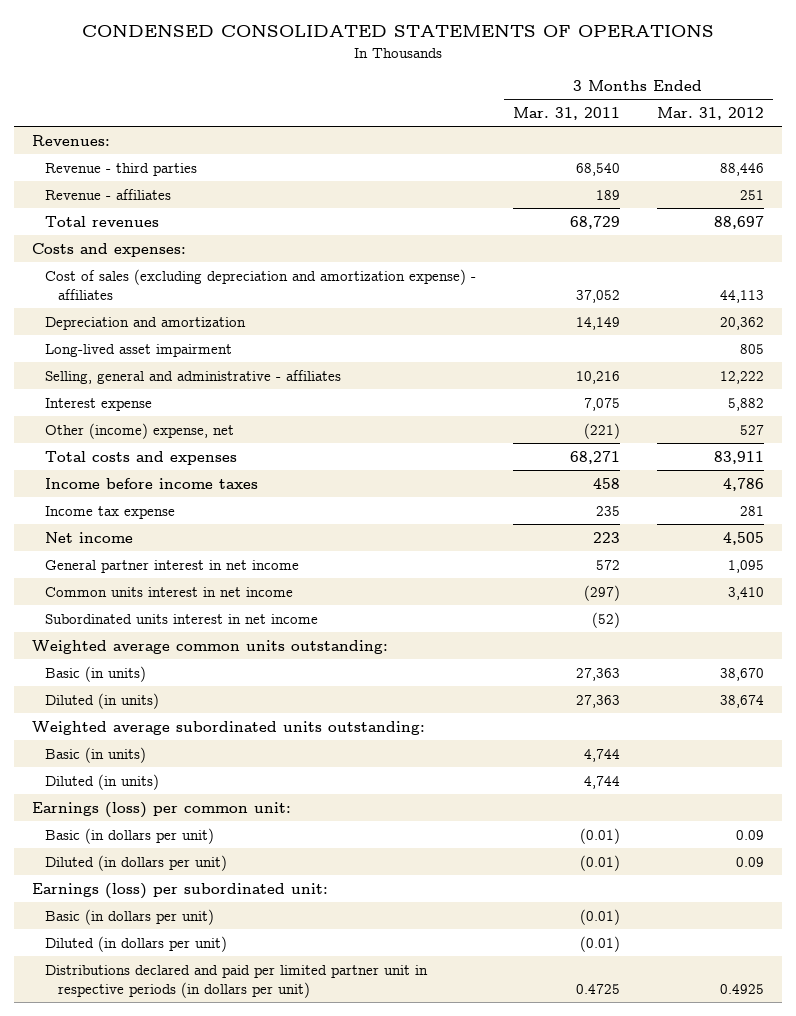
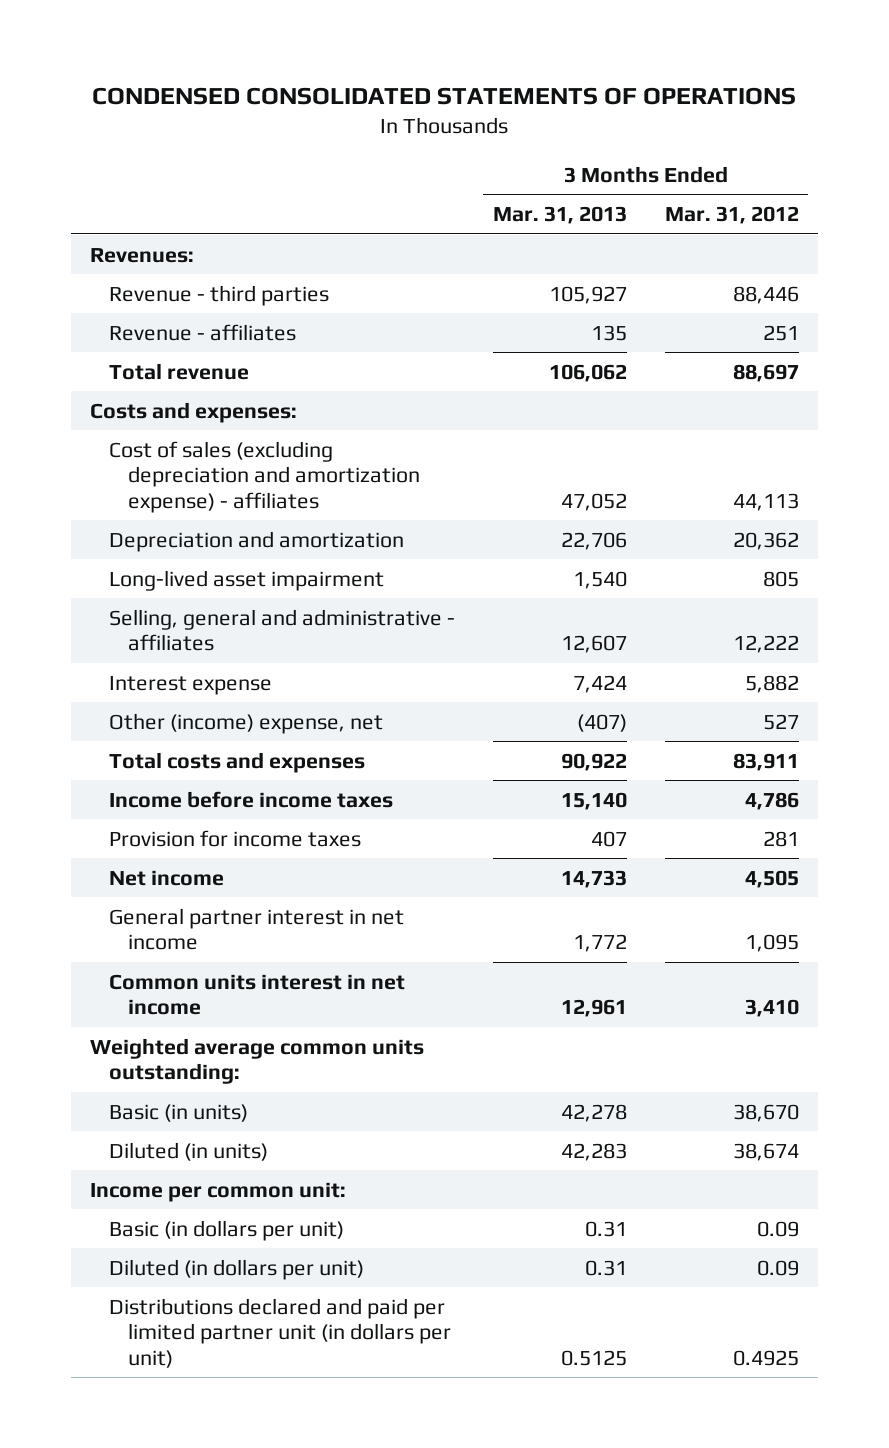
[512,107,620,121] Mar. 31, 2011 -> none
none -> [492,206,627,225] Mar. 31, 2013
[44,215,159,227] Total revenues -> [108,362,249,380] Total revenue
[44,505,175,519] Income tax expense -> [108,829,361,847] Provision for income taxes
[44,613,318,624] Subordinated units interest in net income -> none
[32,720,426,735] Weighted average subordinated units outstanding: -> none
[44,746,146,763] Basic (in units) -> none
[44,773,159,790] Diluted (in units) -> none
[32,801,292,818] Earnings (loss) per common unit: -> [90,1181,347,1202] Income per common unit:
[32,882,329,899] Earnings (loss) per subordinated unit: -> none
[44,908,214,925] Basic (in dollars per unit) -> none
[44,935,227,952] Diluted (in dollars per unit) -> none
[44,964,428,998] Distributions declared and paid per limited partner unit in respective periods (in dollars per unit) -> [108,1297,451,1368] Distributions declared and paid per limited partner unit (in dollars per unit)

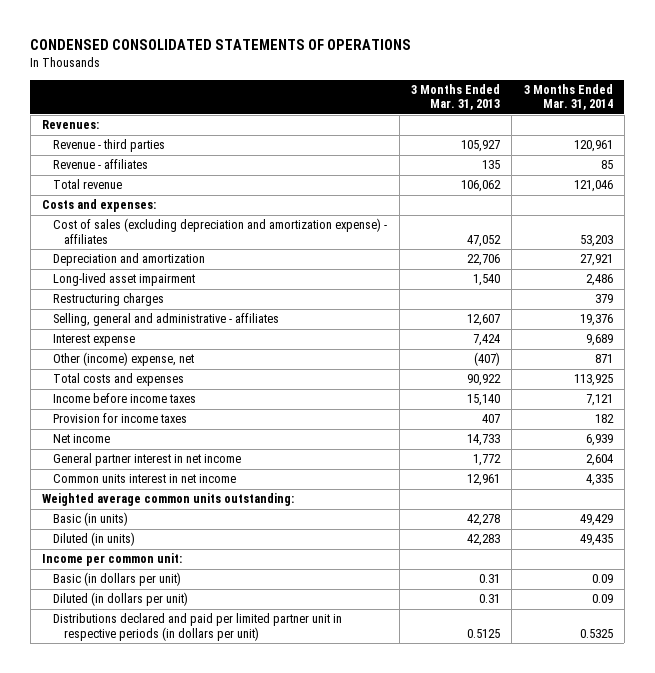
[664,206,799,225] Mar. 31, 2012 -> none
none -> [523,83,613,111] 3 Months Ended Mar. 31, 2014
none -> [53,293,165,307] Restructuring charges
[108,1297,451,1368] Distributions declared and paid per limited partner unit (in dollars per unit) -> [53,613,343,641] Distributions declared and paid per limited partner unit in respective periods (in dollars per unit)

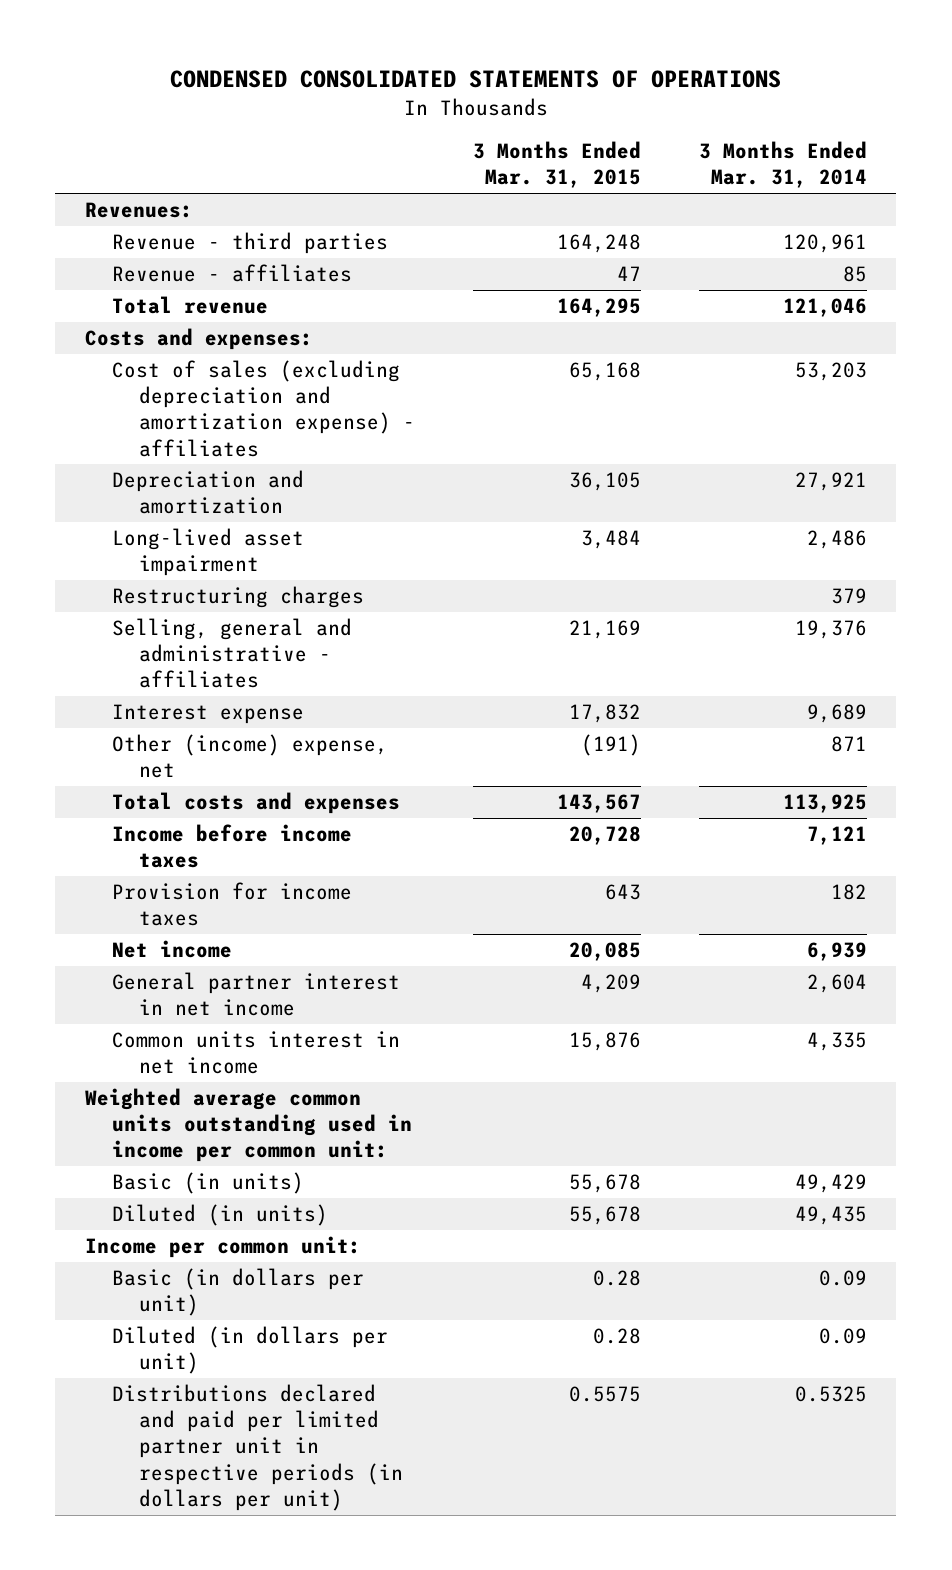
[410,83,500,111] 3 Months Ended Mar. 31, 2013 -> none
none -> [473,141,642,189] 3 Months Ended Mar. 31, 2015
[41,493,294,507] Weighted average common units outstanding: -> [84,1087,412,1163] Weighted average common units outstanding used in income per common unit:

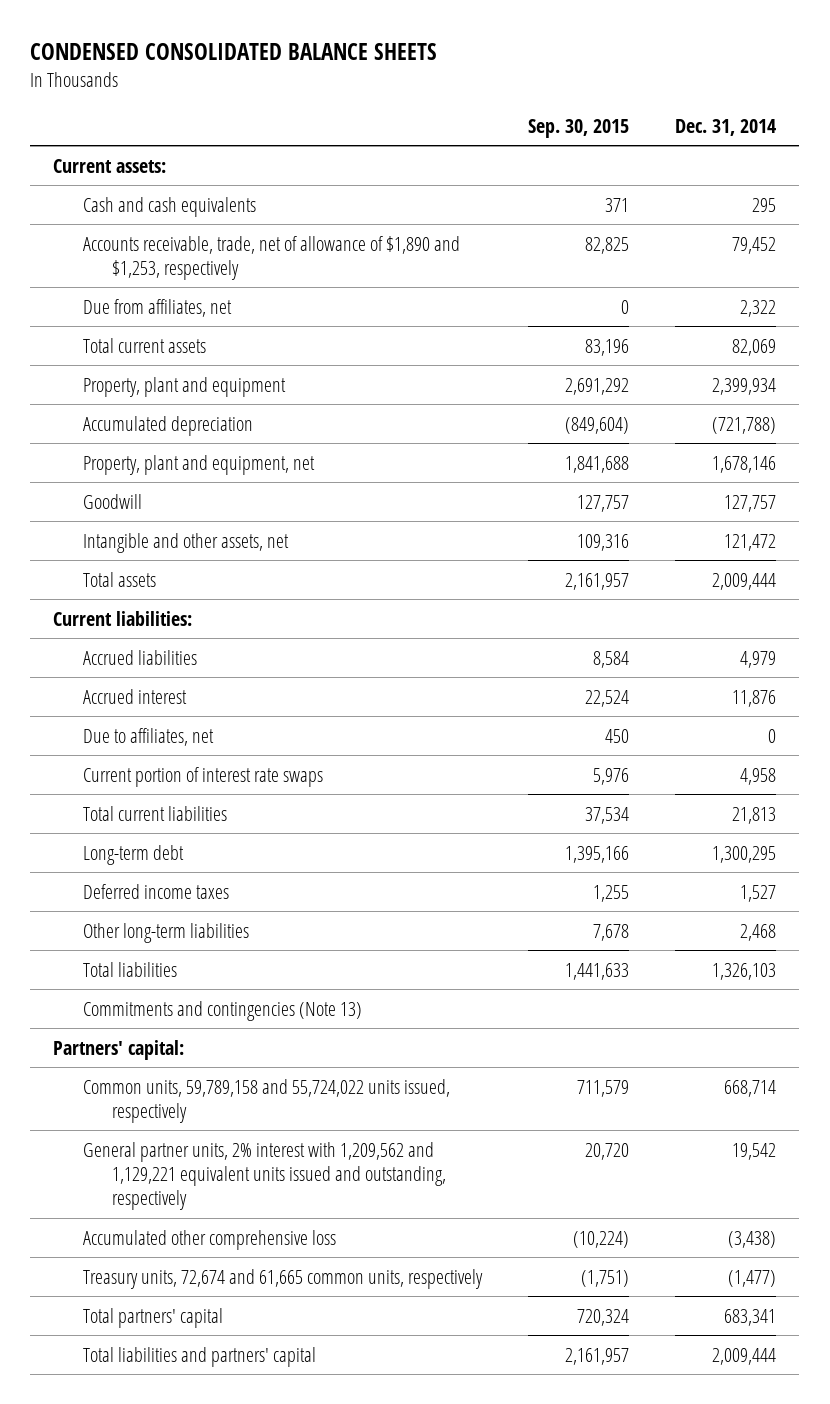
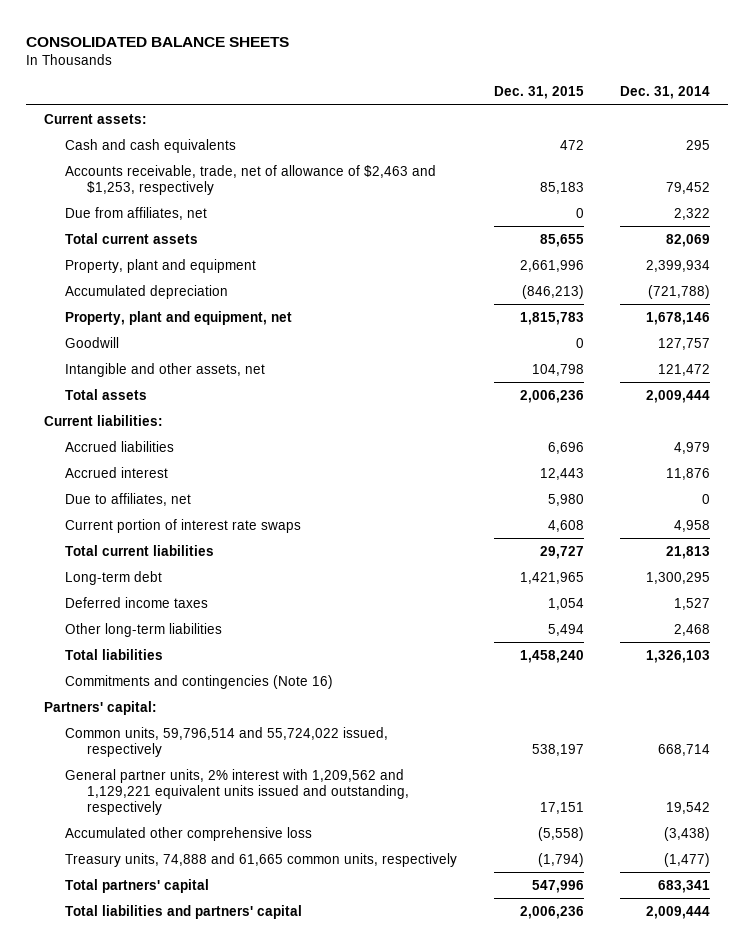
[30,43,438,61] CONDENSED CONSOLIDATED BALANCE SHEETS -> [25,36,289,47] CONSOLIDATED BALANCE SHEETS
[527,118,629,138] Sep. 30, 2015 -> none
none -> [493,86,584,100] Dec. 31, 2015
[82,235,460,280] Accounts receivable, trade, net of allowance of $1,890 and $1,253, respectively -> [65,164,437,195] Accounts receivable, trade, net of allowance of $2,463 and $1,253, respectively
[82,1000,362,1021] Commitments and contingencies (Note 13) -> [65,674,334,689] Commitments and contingencies (Note 16)
[82,1078,450,1123] Common units, 59,789,158 and 55,724,022 units issued, respectively -> [65,726,389,757] Common units, 59,796,514 and 55,724,022 issued, respectively
[82,1268,483,1289] Treasury units, 72,674 and 61,665 common units, respectively -> [65,852,458,867] Treasury units, 74,888 and 61,665 common units, respectively

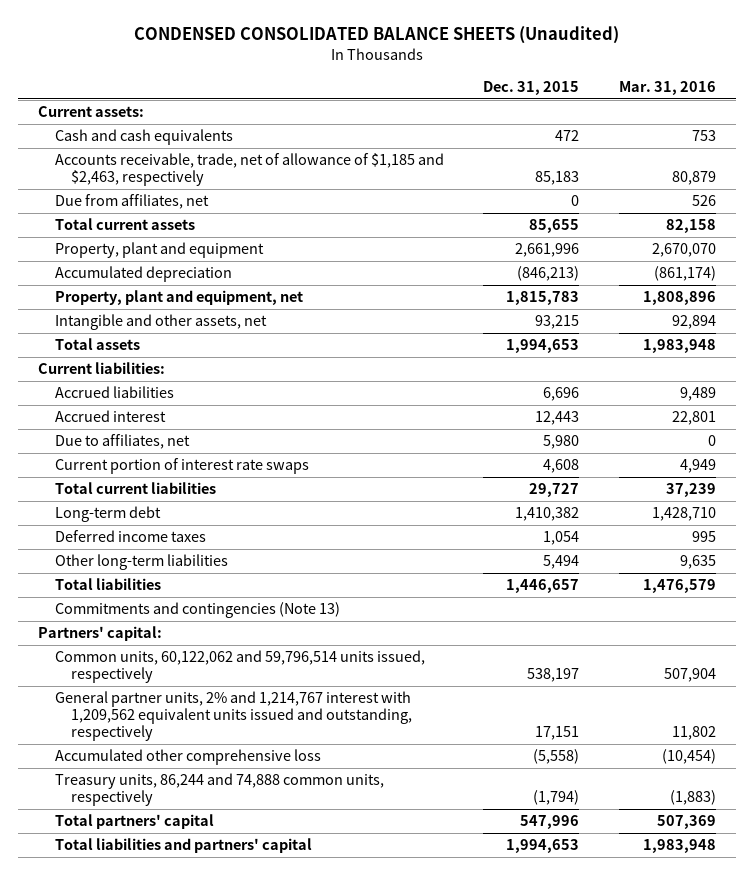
[25,36,289,47] CONSOLIDATED BALANCE SHEETS -> [133,26,619,45] CONDENSED CONSOLIDATED BALANCE SHEETS (Unaudited)
[619,86,710,100] Dec. 31, 2014 -> none
none -> [618,80,716,95] Mar. 31, 2016
[65,164,437,195] Accounts receivable, trade, net of allowance of $2,463 and $1,253, respectively -> [54,153,444,187] Accounts receivable, trade, net of allowance of $1,185 and $2,463, respectively
[65,336,120,348] Goodwill -> none
[531,363,584,376] 104,798 -> [535,315,580,330] 93,215
[519,389,584,403] 2,006,236 -> [506,339,580,354] 1,994,653
[519,571,584,584] 1,421,965 -> [515,507,580,522] 1,410,382
[519,649,584,663] 1,458,240 -> [506,579,580,594] 1,446,657
[65,674,334,689] Commitments and contingencies (Note 16) -> [54,602,340,619] Commitments and contingencies (Note 13)
[65,726,389,757] Common units, 59,796,514 and 55,724,022 issued, respectively -> [54,650,425,684] Common units, 60,122,062 and 59,796,514 units issued, respectively
[65,768,410,815] General partner units, 2% interest with 1,209,562 and 1,129,221 equivalent units issued and outstanding, respectively -> [54,691,413,742] General partner units, 2% and 1,214,767 interest with 1,209,562 equivalent units issued and outstanding, respectively
[65,852,458,867] Treasury units, 74,888 and 61,665 common units, respectively -> [54,773,384,807] Treasury units, 86,244 and 74,888 common units, respectively
[519,905,584,919] 2,006,236 -> [506,839,580,854] 1,994,653

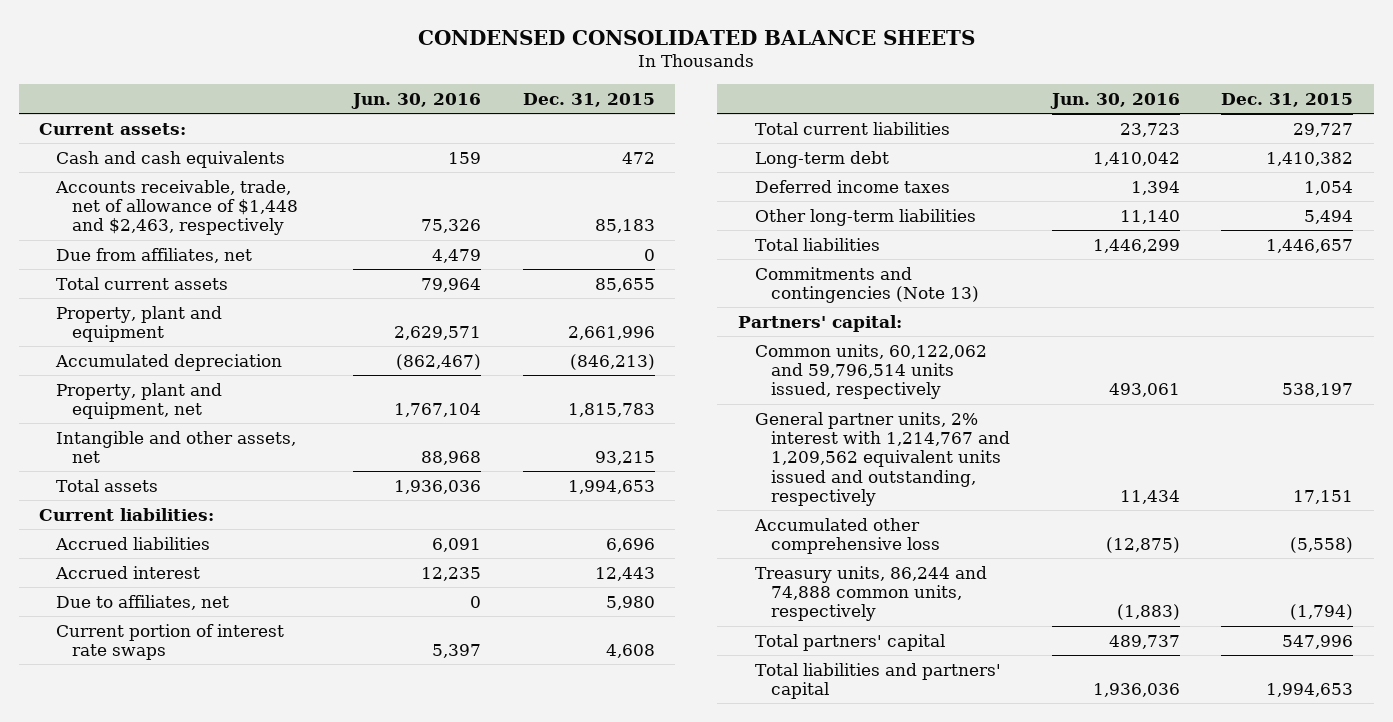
[133,26,619,45] CONDENSED CONSOLIDATED BALANCE SHEETS (Unaudited) -> [418,29,976,45] CONDENSED CONSOLIDATED BALANCE SHEETS
[618,80,716,95] Mar. 31, 2016 -> none
none -> [351,92,482,109] Jun. 30, 2016
[54,153,444,187] Accounts receivable, trade, net of allowance of $1,185 and $2,463, respectively -> [54,179,299,236] Accounts receivable, trade, net of allowance of $1,448 and $2,463, respectively
[54,691,413,742] General partner units, 2% and 1,214,767 interest with 1,209,562 equivalent units issued and outstanding, respectively -> [754,411,1011,507] General partner units, 2% interest with 1,214,767 and 1,209,562 equivalent units issued and outstanding, respectively

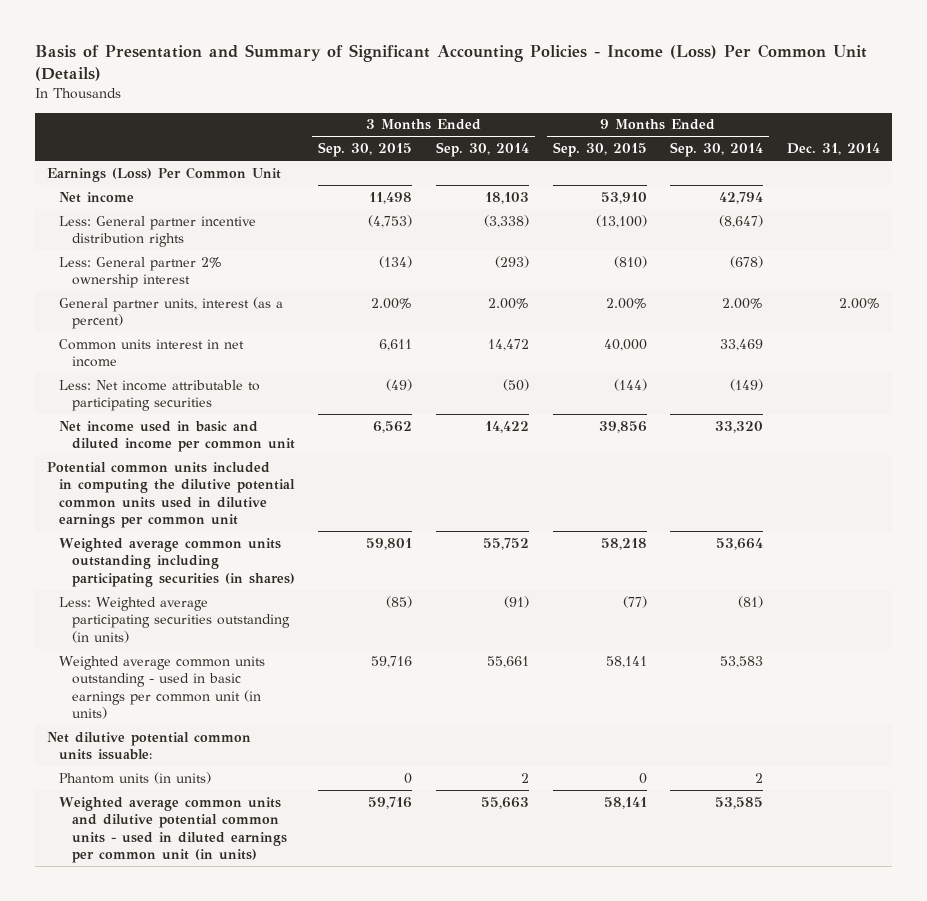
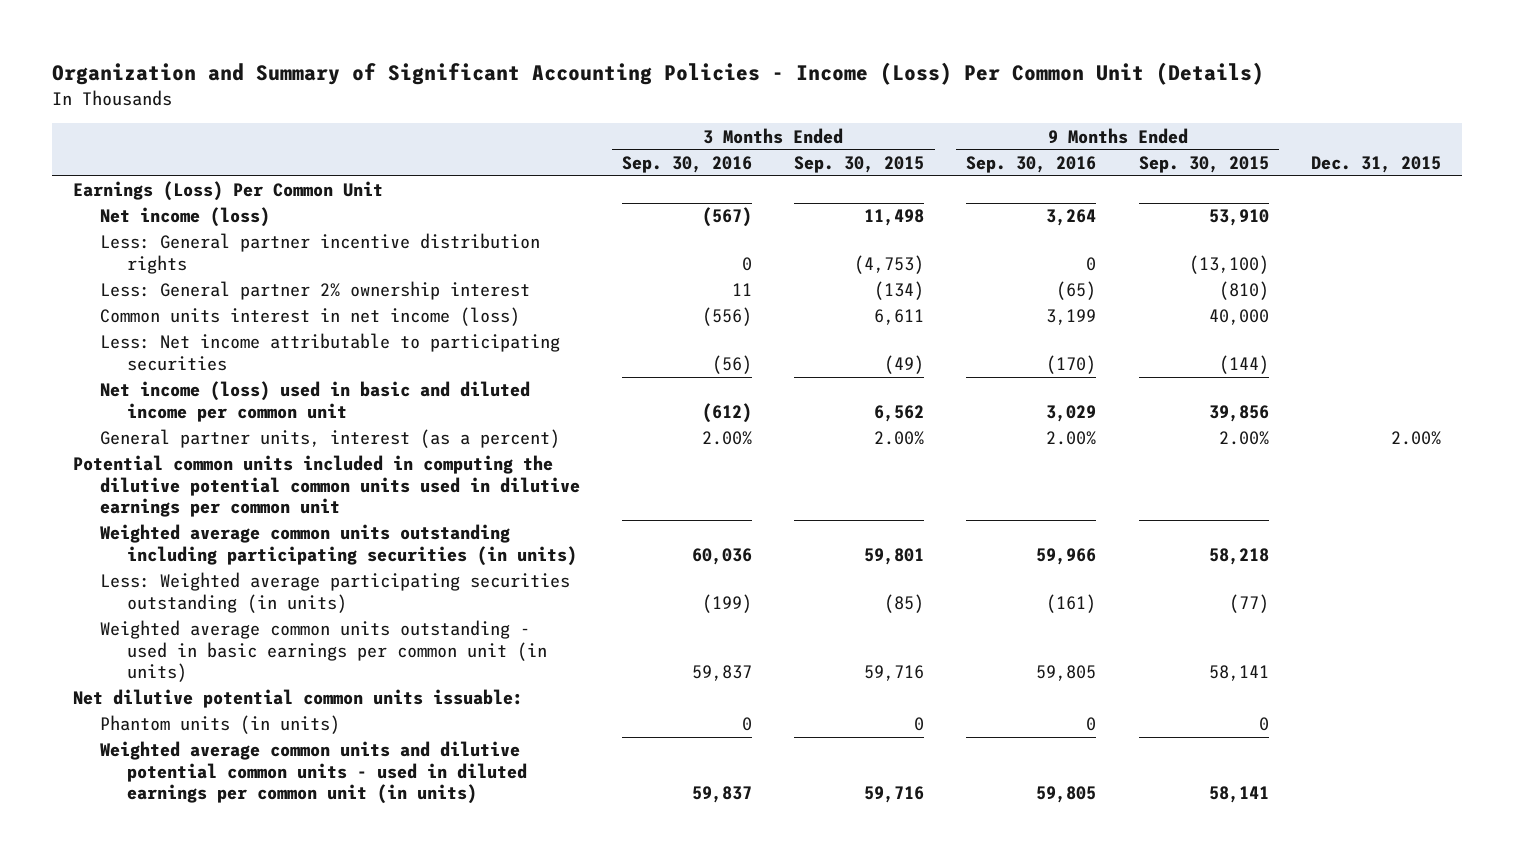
[35,44,868,82] Basis of Presentation and Summary of Significant Accounting Policies - Income (Loss) Per Common Unit (Details) -> [52,62,1265,86] Organization and Summary of Significant Accounting Policies - Income (Loss) Per Common Unit (Details)
[435,142,529,158] Sep. 30, 2014 -> none
[670,142,764,158] Sep. 30, 2014 -> none
[786,143,880,156] Dec. 31, 2014 -> none
none -> [622,155,753,173] Sep. 30, 2016
none -> [966,155,1097,173] Sep. 30, 2016
none -> [1310,155,1441,173] Dec. 31, 2015
[59,191,135,203] Net income -> [99,207,270,228] Net income (loss)
[59,338,245,368] Common units interest in net income -> [99,307,520,327] Common units interest in net income (loss)
[59,420,295,453] Net income used in basic and diluted income per common unit -> [99,381,530,422] Net income (loss) used in basic and diluted income per common unit
[59,296,284,330] General partner units, interest (as a percent) -> [99,429,560,449] General partner units, interest (as a percent)
[59,537,295,587] Weighted average common units outstanding including participating securities (in shares) -> [99,524,577,566] Weighted average common units outstanding including participating securities (in units)

